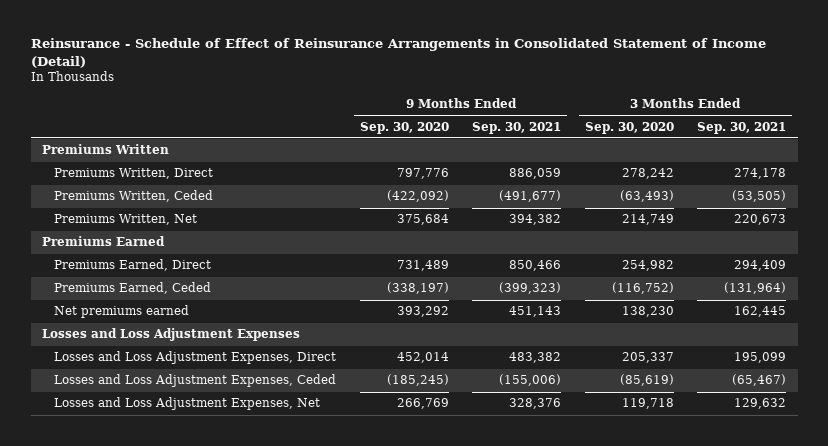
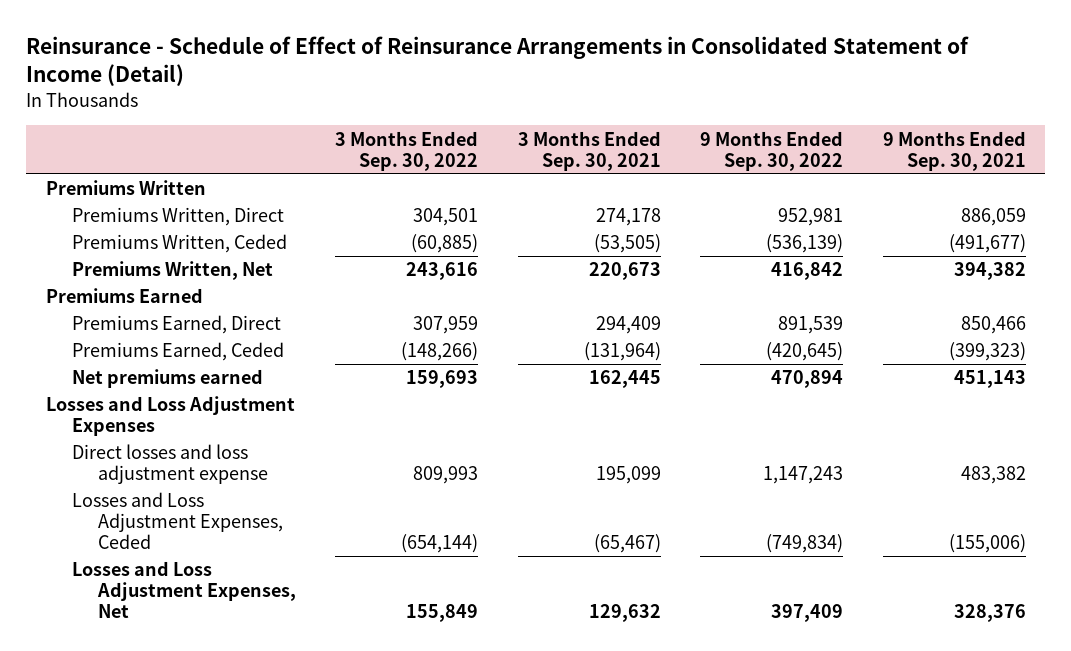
[359,121,449,134] Sep. 30, 2020 -> none
[584,121,674,134] Sep. 30, 2020 -> none
none -> [335,130,479,171] 3 Months Ended Sep. 30, 2022
none -> [700,130,844,171] 9 Months Ended Sep. 30, 2022
[54,351,337,365] Losses and Loss Adjustment Expenses, Direct -> [71,444,269,485] Direct losses and loss adjustment expense

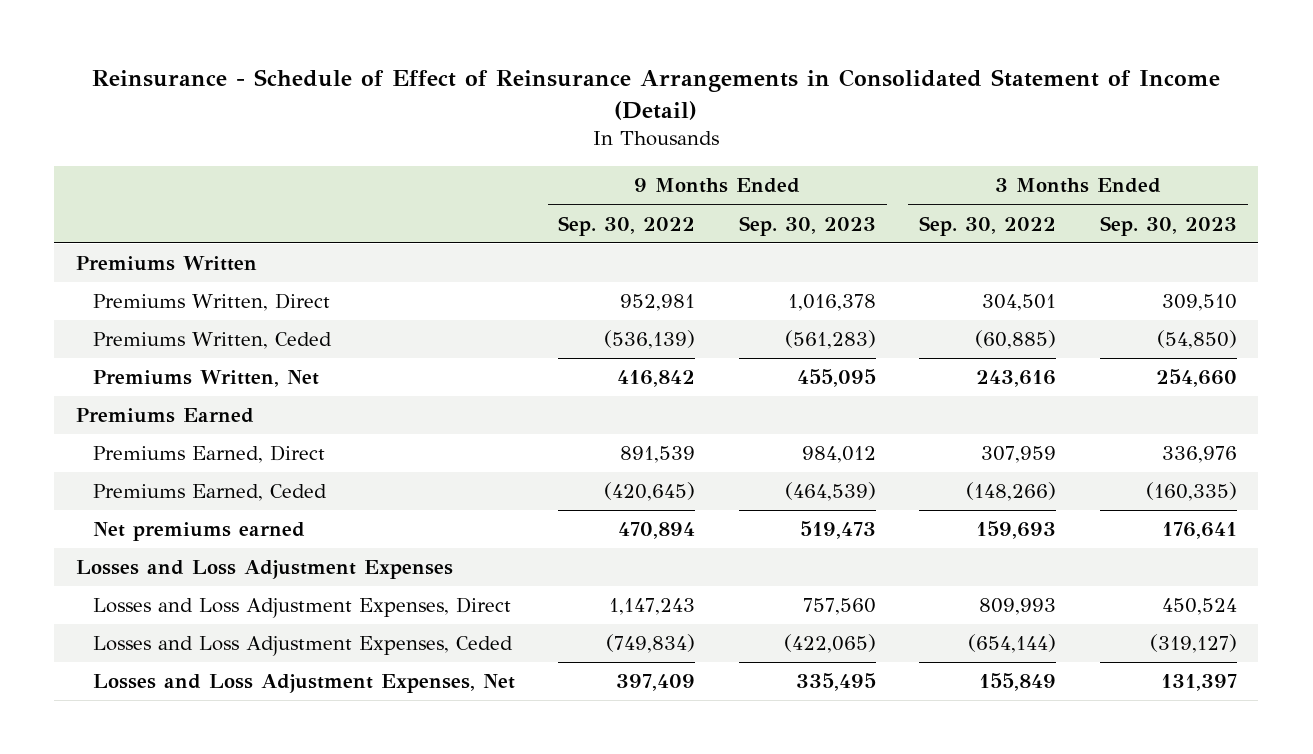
[517,130,661,171] 3 Months Ended Sep. 30, 2021 -> none
[882,130,1026,171] 9 Months Ended Sep. 30, 2021 -> none
none -> [738,215,876,236] Sep. 30, 2023
none -> [1099,215,1237,236] Sep. 30, 2023
[71,444,269,485] Direct losses and loss adjustment expense -> [93,597,512,619] Losses and Loss Adjustment Expenses, Direct

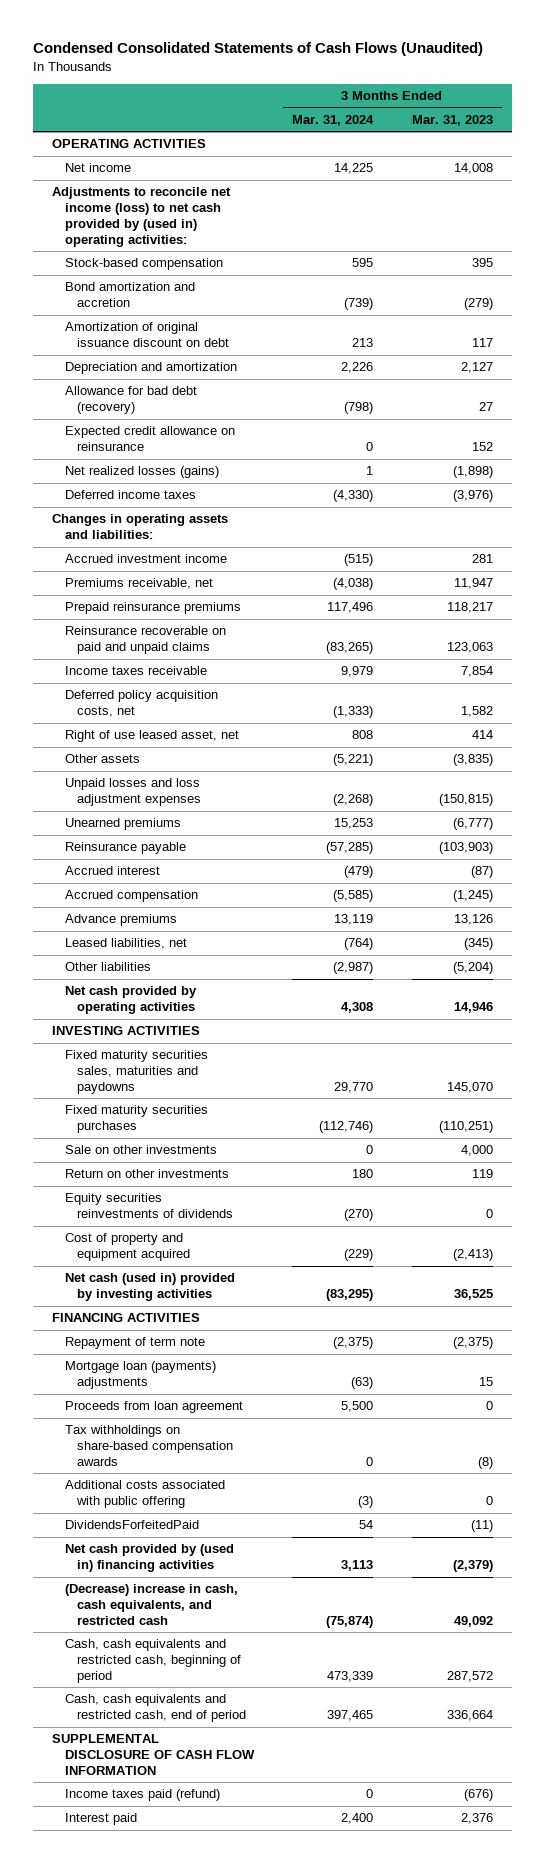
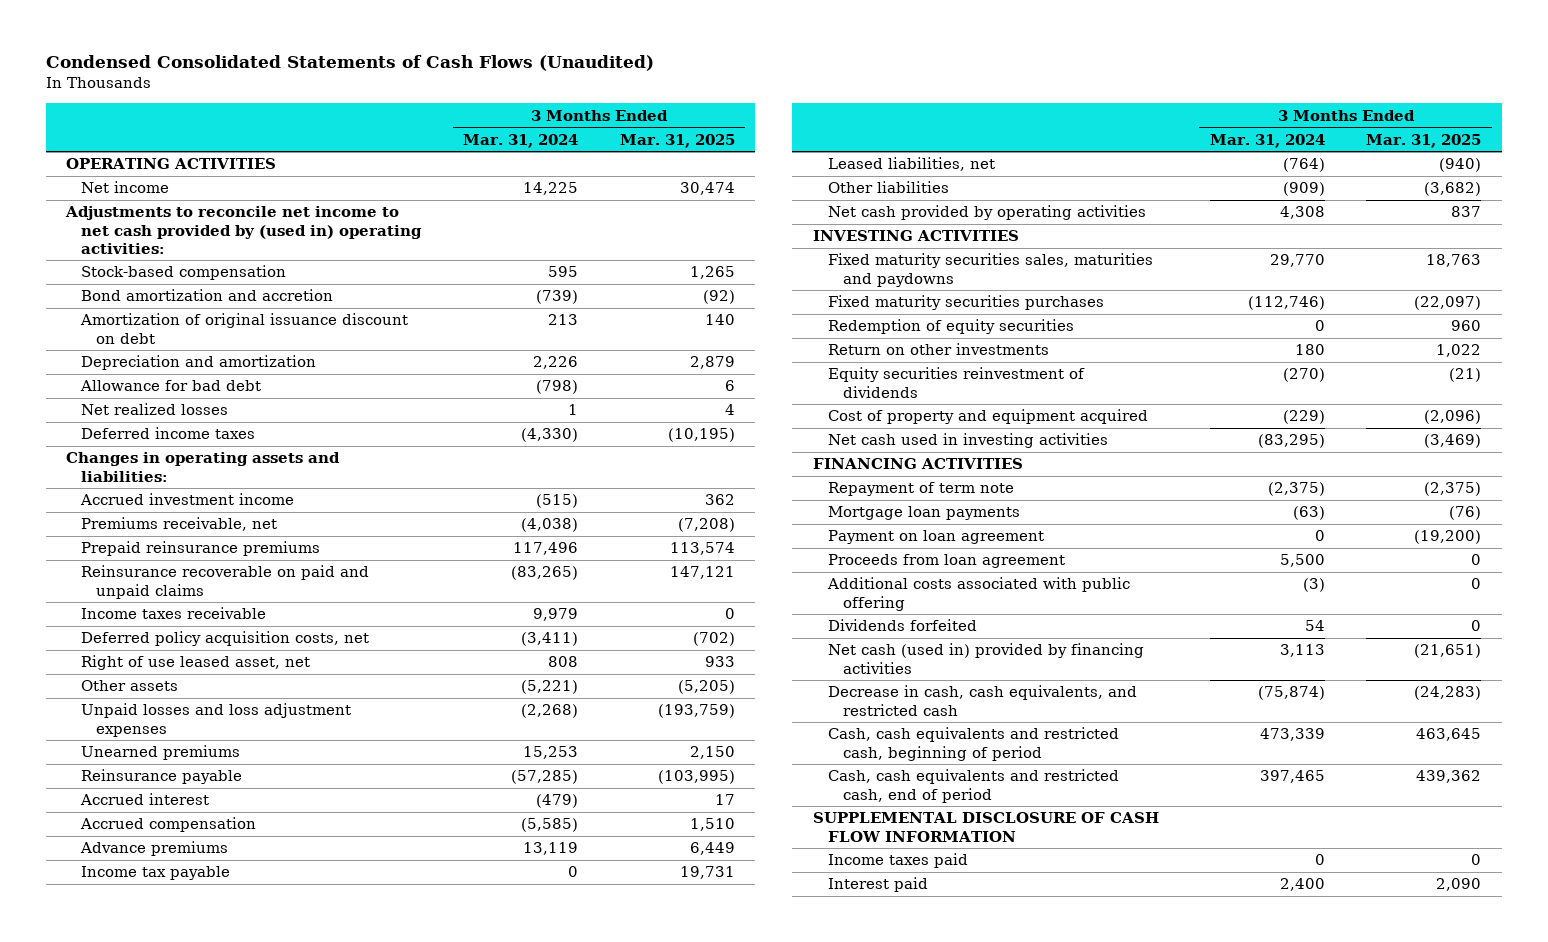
[411,115,493,127] Mar. 31, 2023 -> none
none -> [619,133,735,148] Mar. 31, 2025
[52,187,232,247] Adjustments to reconcile net income (loss) to net cash provided by (used in) operating activities: -> [65,206,423,254] Adjustments to reconcile net income to net cash provided by (used in) operating activities:
[64,426,235,452] Expected credit allowance on reinsurance -> none
[64,386,197,415] Allowance for bad debt (recovery) -> [80,380,262,392] Allowance for bad debt
[64,466,219,479] Net realized losses (gains) -> [81,403,229,416] Net realized losses
[333,706,374,719] (1,333) -> [521,632,579,647] (3,411)
none -> [81,866,231,881] Income tax payable
[333,962,374,975] (2,987) -> [1282,182,1325,197] (909)
[64,1145,217,1155] Sale on other investments -> none
none -> [828,319,1075,335] Redemption of equity securities
[64,1193,234,1219] Equity securities reinvestments of dividends -> [828,367,1086,398] Equity securities reinvestment of dividends
[64,1273,235,1302] Net cash (used in) provided by investing activities -> [828,433,1109,449] Net cash used in investing activities
[64,1361,216,1390] Mortgage loan (payments) adjustments -> [828,506,1021,521] Mortgage loan payments
none -> [828,530,1045,545] Payment on loan agreement
[64,1425,234,1466] Tax withholdings on share-based compensation awards -> none
[64,1520,199,1530] DividendsForfeitedPaid -> [828,619,978,632] Dividends forfeited
[64,1544,234,1573] Net cash provided by (used in) financing activities -> [828,643,1145,674] Net cash (used in) provided by financing activities
[64,1584,238,1625] (Decrease) increase in cash, cash equivalents, and restricted cash -> [828,685,1138,716] Decrease in cash, cash equivalents, and restricted cash
[64,1789,220,1802] Income taxes paid (refund) -> [828,853,969,869] Income taxes paid

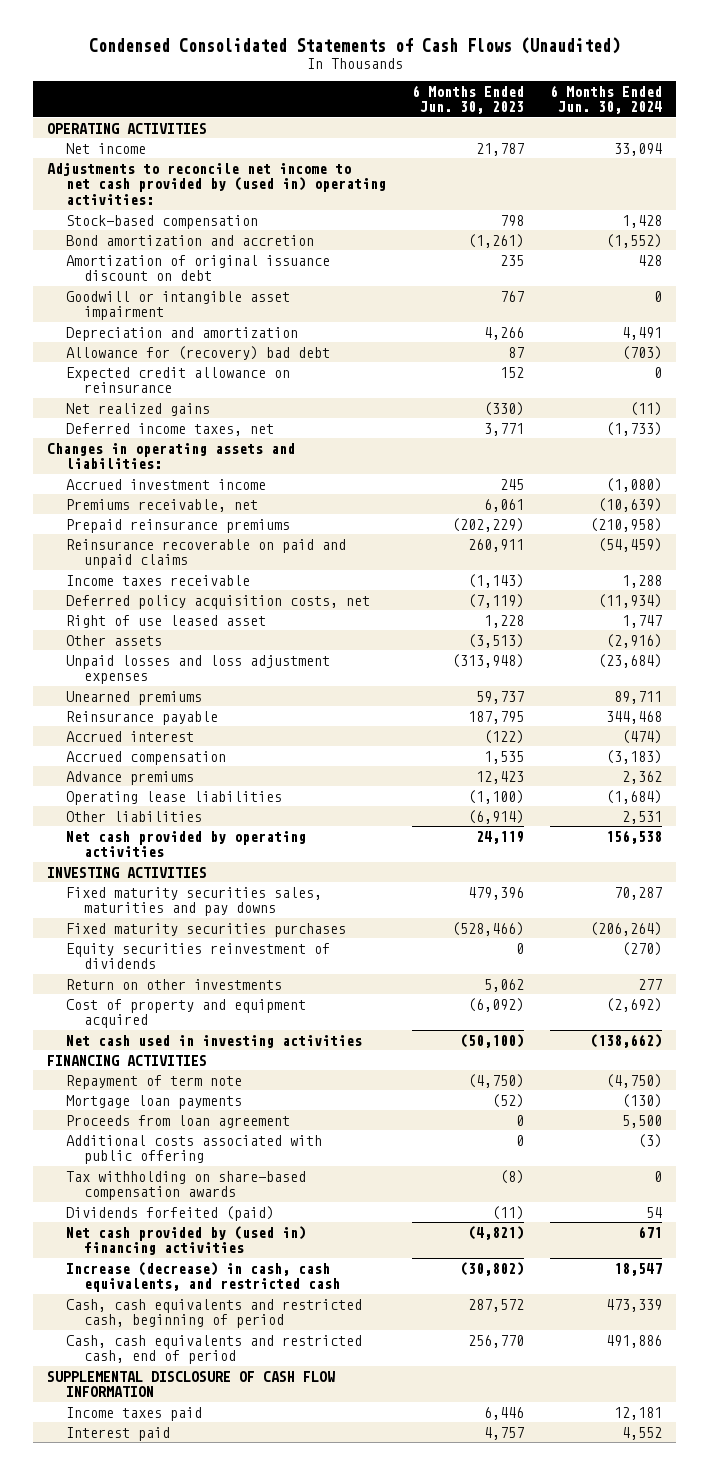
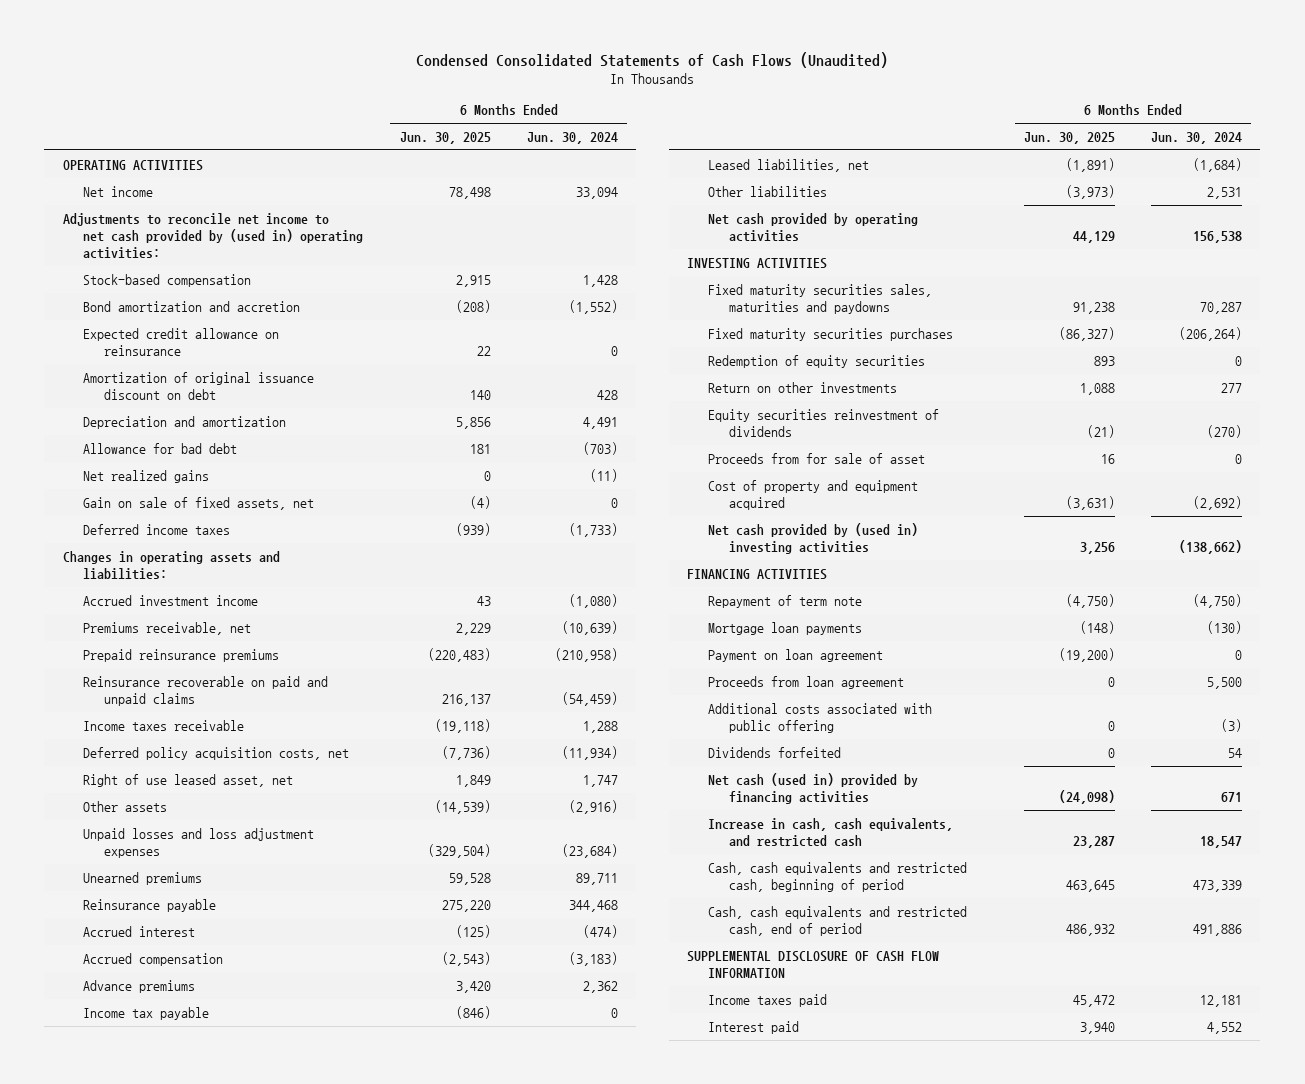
[411,84,524,115] 6 Months Ended Jun. 30, 2023 -> none
none -> [399,131,491,144] Jun. 30, 2025
[65,366,290,394] Expected credit allowance on reinsurance -> [83,327,280,356] Expected credit allowance on reinsurance
[65,290,290,321] Goodwill or intangible asset impairment -> none
[65,345,330,360] Allowance for (recovery) bad debt -> [83,442,238,454] Allowance for bad debt
none -> [83,496,315,510] Gain on sale of fixed assets, net
[65,422,274,436] Deferred income taxes, net -> [83,523,231,535] Deferred income taxes
[65,614,266,628] Right of use leased asset -> [83,773,294,787] Right of use leased asset, net
none -> [83,1006,210,1020] Income tax payable
[65,790,282,805] Operating lease liabilities -> [707,158,869,172] Leased liabilities, net
[65,886,322,917] Fixed maturity securities sales, maturities and pay downs -> [707,283,932,314] Fixed maturity securities sales, maturities and paydowns
none -> [707,354,925,368] Redemption of equity securities
[65,942,330,970] Equity securities reinvestment of dividends -> [707,408,939,437] Equity securities reinvestment of dividends
none -> [707,452,925,464] Proceeds from for sale of asset
[65,1034,362,1048] Net cash used in investing activities -> [707,522,918,554] Net cash provided by (used in) investing activities
none -> [707,648,883,662] Payment on loan agreement
[65,1170,306,1201] Tax withholding on share-based compensation awards -> none
[65,1205,274,1221] Dividends forfeited (paid) -> [707,746,841,758] Dividends forfeited
[65,1225,306,1256] Net cash provided by (used in) financing activities -> [707,772,918,804] Net cash (used in) provided by financing activities
[65,1261,341,1293] Increase (decrease) in cash, cash equivalents, and restricted cash -> [707,817,953,847] Increase in cash, cash equivalents, and restricted cash

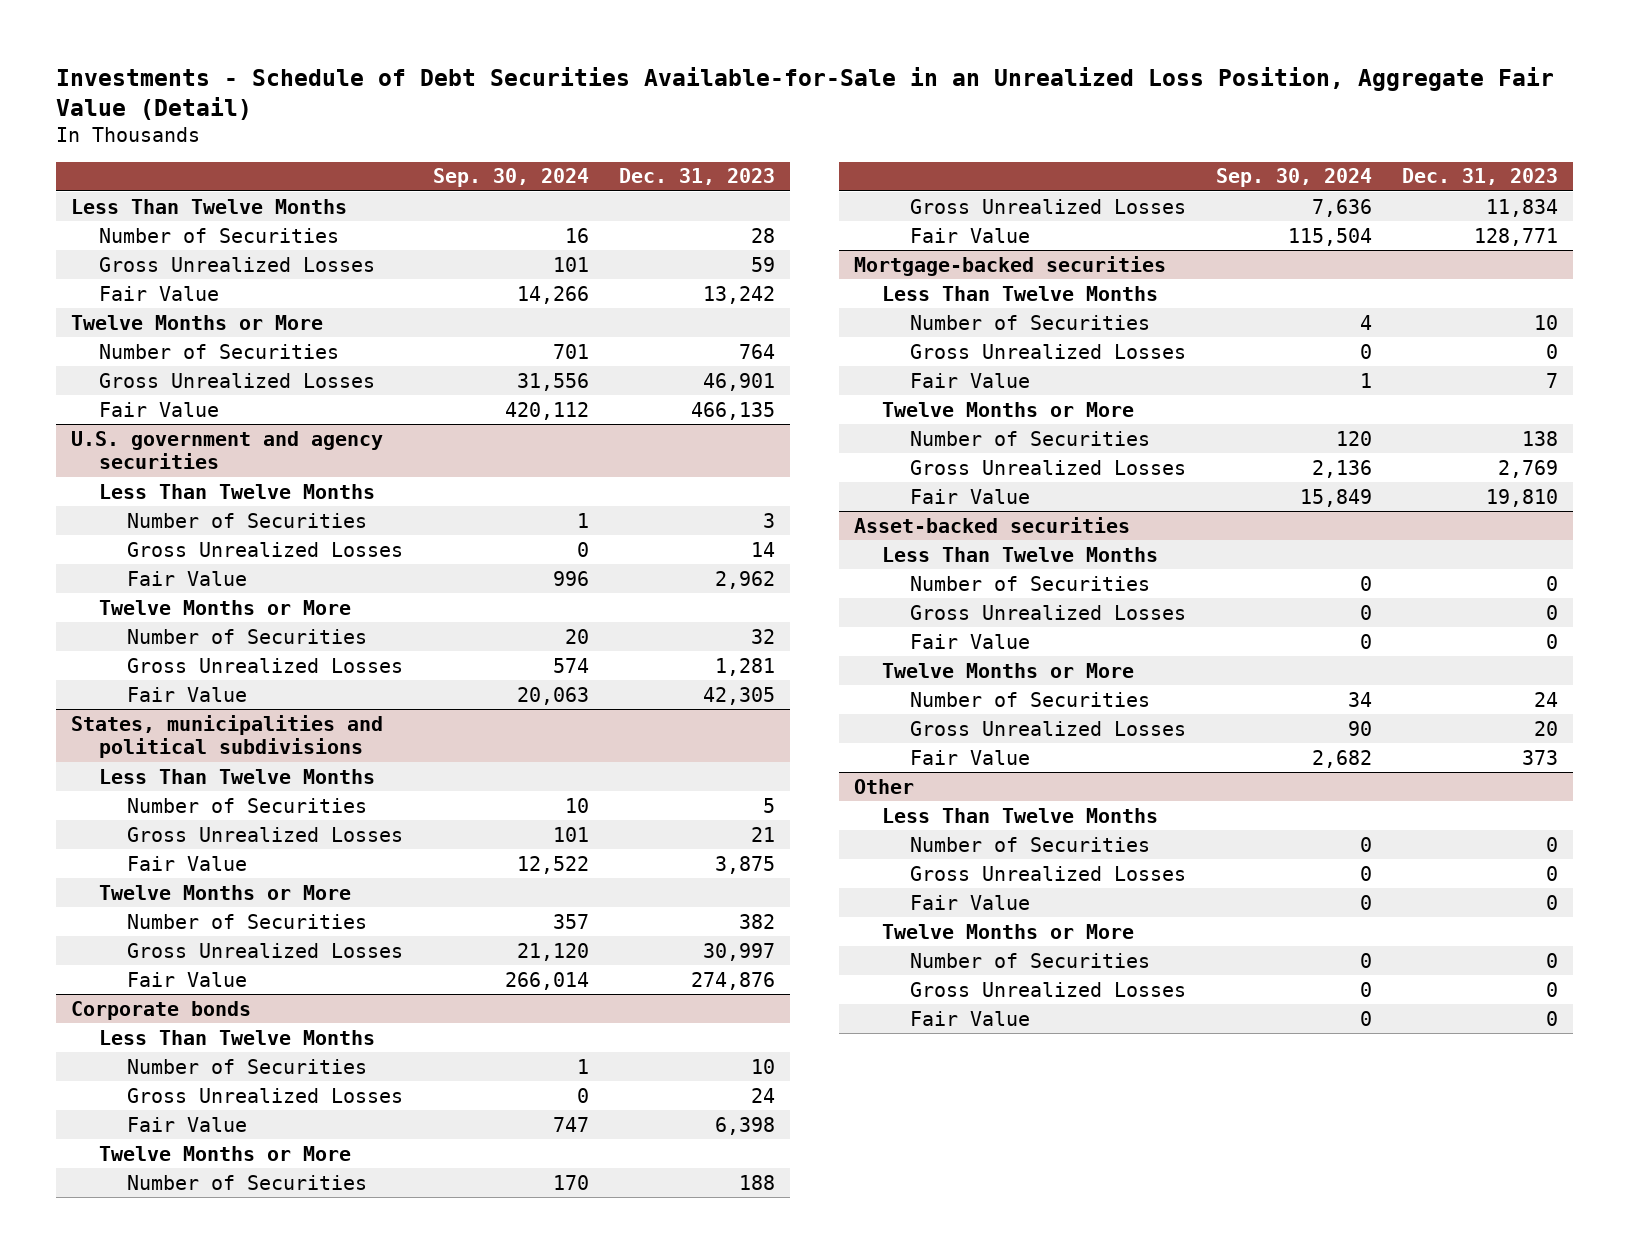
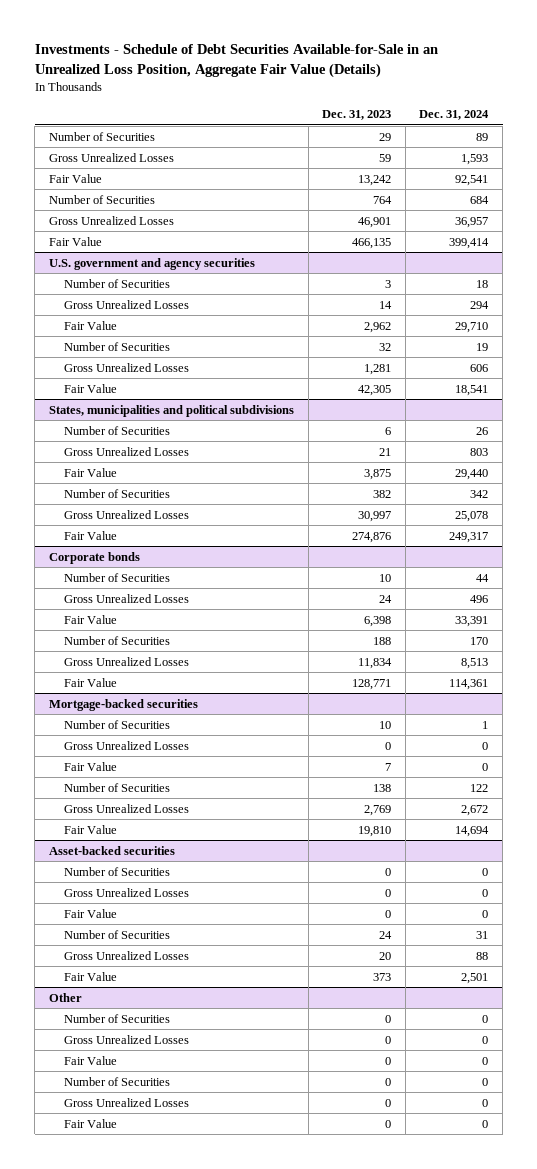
[55,66,1554,120] Investments - Schedule of Debt Securities Available-for-Sale in an Unrealized Loss Position, Aggregate Fair Value (Detail) -> [34,44,438,79] Investments - Schedule of Debt Securities Available-for-Sale in an Unrealized Loss Position, Aggregate Fair Value (Details)
[433,168,590,188] Sep. 30, 2024 -> none
none -> [419,110,490,121] Dec. 31, 2024
[70,198,347,214] Less Than Twelve Months -> none
[751,227,776,243] 28 -> [379,132,392,141] 29
[70,314,323,330] Twelve Months or More -> none
[99,483,376,499] Less Than Twelve Months -> none
[99,599,352,615] Twelve Months or More -> none
[99,768,376,784] Less Than Twelve Months -> none
[763,797,776,813] 5 -> [385,426,392,435] 6
[99,884,352,900] Twelve Months or More -> none
[99,1029,376,1045] Less Than Twelve Months -> none
[99,1145,352,1161] Twelve Months or More -> none
[882,285,1159,301] Less Than Twelve Months -> none
[882,401,1135,417] Twelve Months or More -> none
[882,546,1159,562] Less Than Twelve Months -> none
[882,662,1135,678] Twelve Months or More -> none
[882,807,1159,823] Less Than Twelve Months -> none
[882,923,1135,939] Twelve Months or More -> none

